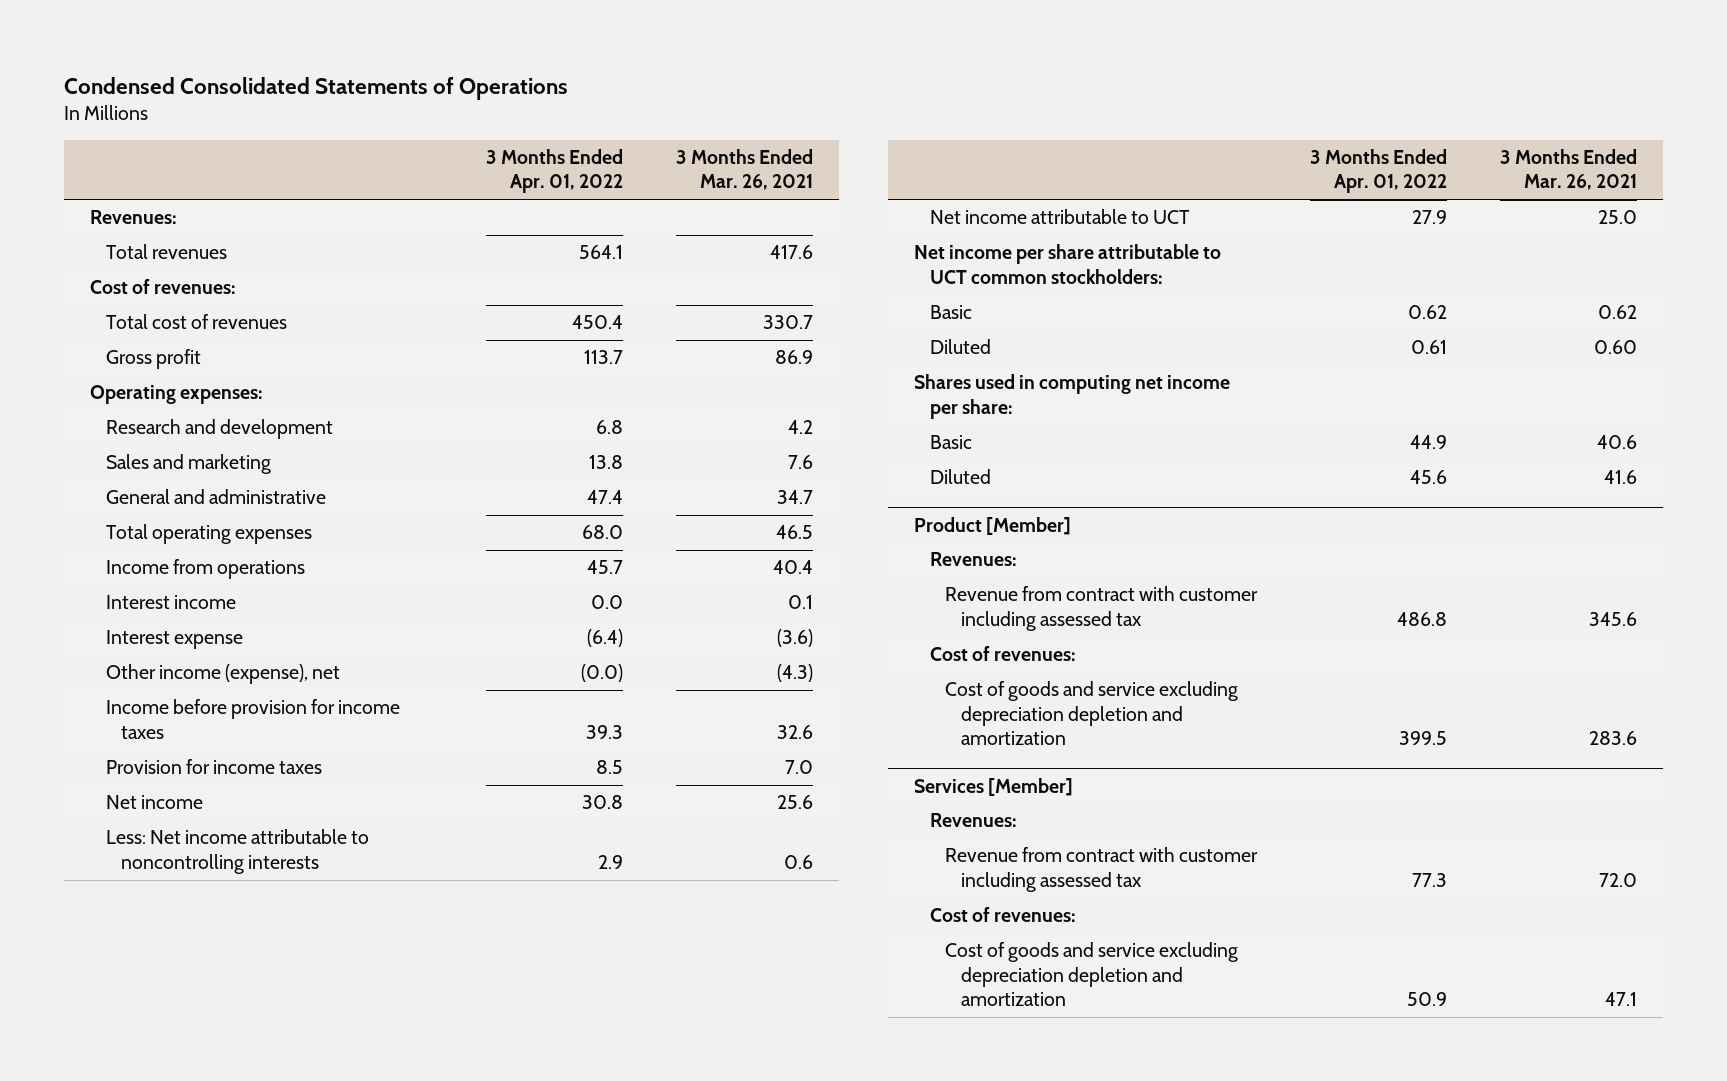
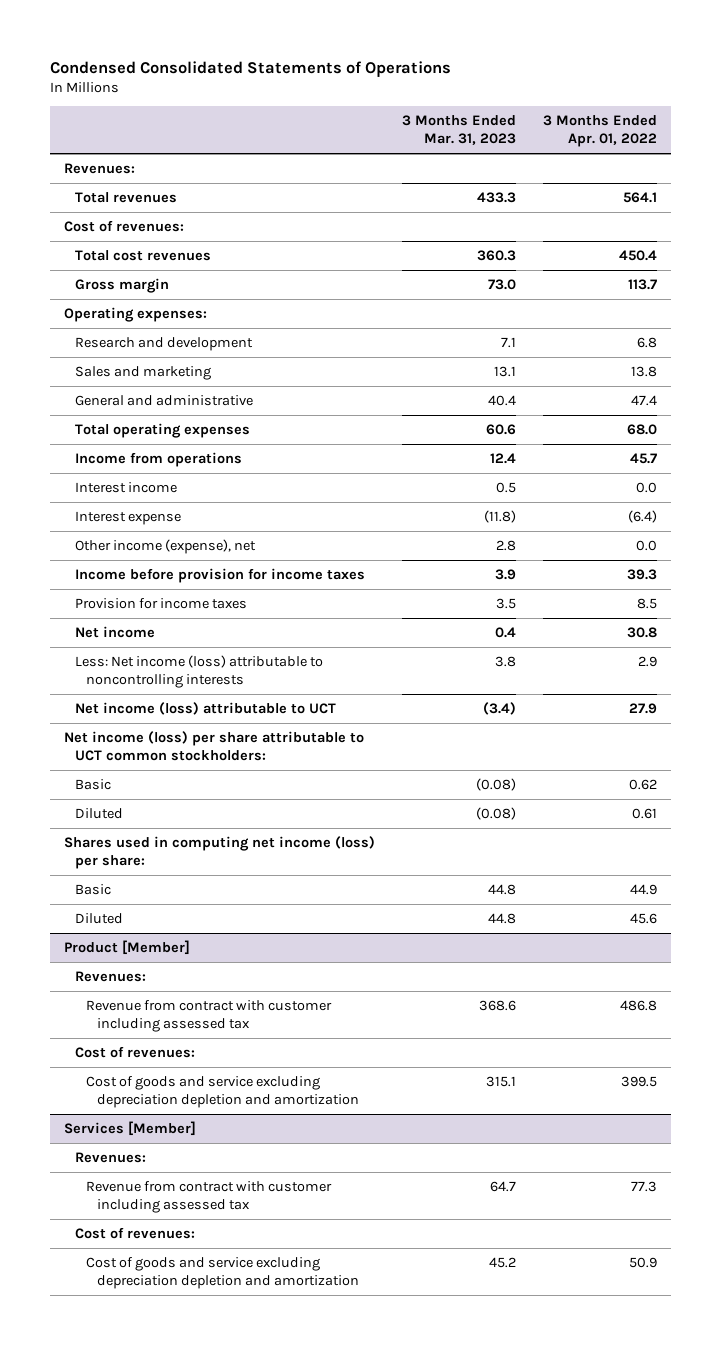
[675,149,813,191] 3 Months Ended Mar. 26, 2021 -> none
none -> [402,115,517,146] 3 Months Ended Mar. 31, 2023
[105,314,287,330] Total cost of revenues -> [74,250,211,262] Total cost revenues
[105,349,201,370] Gross profit -> [74,278,169,294] Gross margin
[581,664,624,683] (0.0) -> [636,540,658,552] 0.0
[105,829,369,874] Less: Net income attributable to noncontrolling interests -> [74,655,323,688] Less: Net income (loss) attributable to noncontrolling interests
[929,209,1190,225] Net income attributable to UCT -> [74,702,336,716] Net income (loss) attributable to UCT
[914,244,1222,284] Net income per share attributable to UCT common stockholders: -> [63,731,364,761] Net income (loss) per share attributable to UCT common stockholders:
[914,374,1231,419] Shares used in computing net income per share: -> [63,836,375,869] Shares used in computing net income (loss) per share:

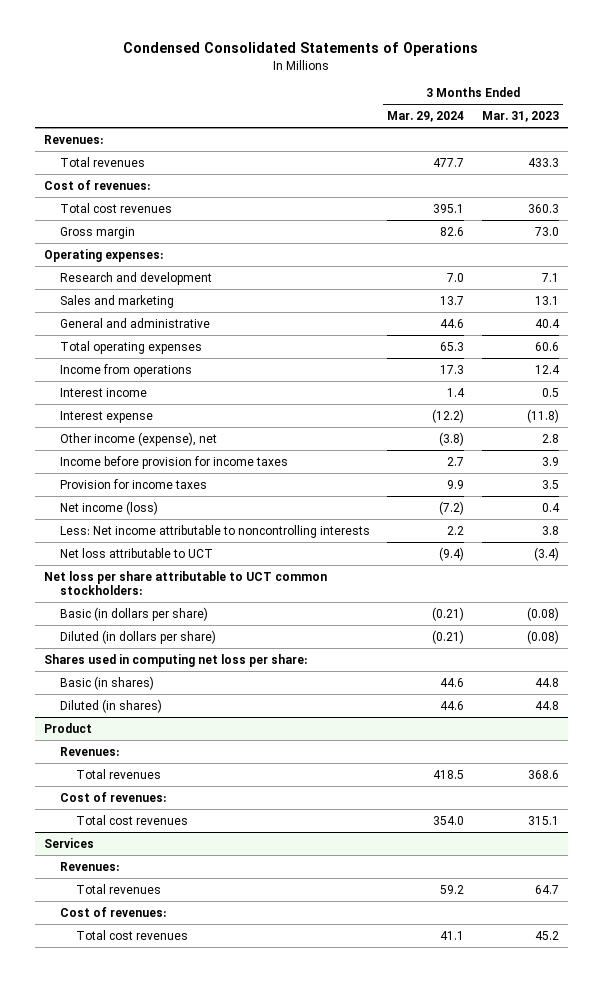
[543,115,658,148] 3 Months Ended Apr. 01, 2022 -> none
none -> [387,111,465,123] Mar. 29, 2024
[74,626,155,639] Net income -> [59,500,158,515] Net income (loss)
[74,655,323,688] Less: Net income (loss) attributable to noncontrolling interests -> [59,524,370,538] Less: Net income attributable to noncontrolling interests
[74,702,336,716] Net income (loss) attributable to UCT -> [59,547,213,558] Net loss attributable to UCT
[63,731,364,761] Net income (loss) per share attributable to UCT common stockholders: -> [43,570,327,595] Net loss per share attributable to UCT common stockholders:
[74,779,111,791] Basic -> [59,606,208,621] Basic (in dollars per share)
[74,808,123,820] Diluted -> [59,629,216,644] Diluted (in dollars per share)
[63,836,375,869] Shares used in computing net income (loss) per share: -> [43,653,307,667] Shares used in computing net loss per share:
[74,884,111,896] Basic -> [59,675,154,690] Basic (in shares)
[74,913,123,925] Diluted -> [59,698,162,713] Diluted (in shares)
[63,940,190,956] Product [Member] -> [43,722,92,733] Product
[85,1000,332,1032] Revenue from contract with customer including assessed tax -> [75,768,161,779] Total revenues
[85,1076,359,1108] Cost of goods and service excluding depreciation depletion and amortization -> [75,814,188,825] Total cost revenues
[63,1121,196,1137] Services [Member] -> [43,837,94,848] Services
[85,1181,332,1213] Revenue from contract with customer including assessed tax -> [75,883,161,894] Total revenues
[85,1257,359,1289] Cost of goods and service excluding depreciation depletion and amortization -> [75,929,188,940] Total cost revenues

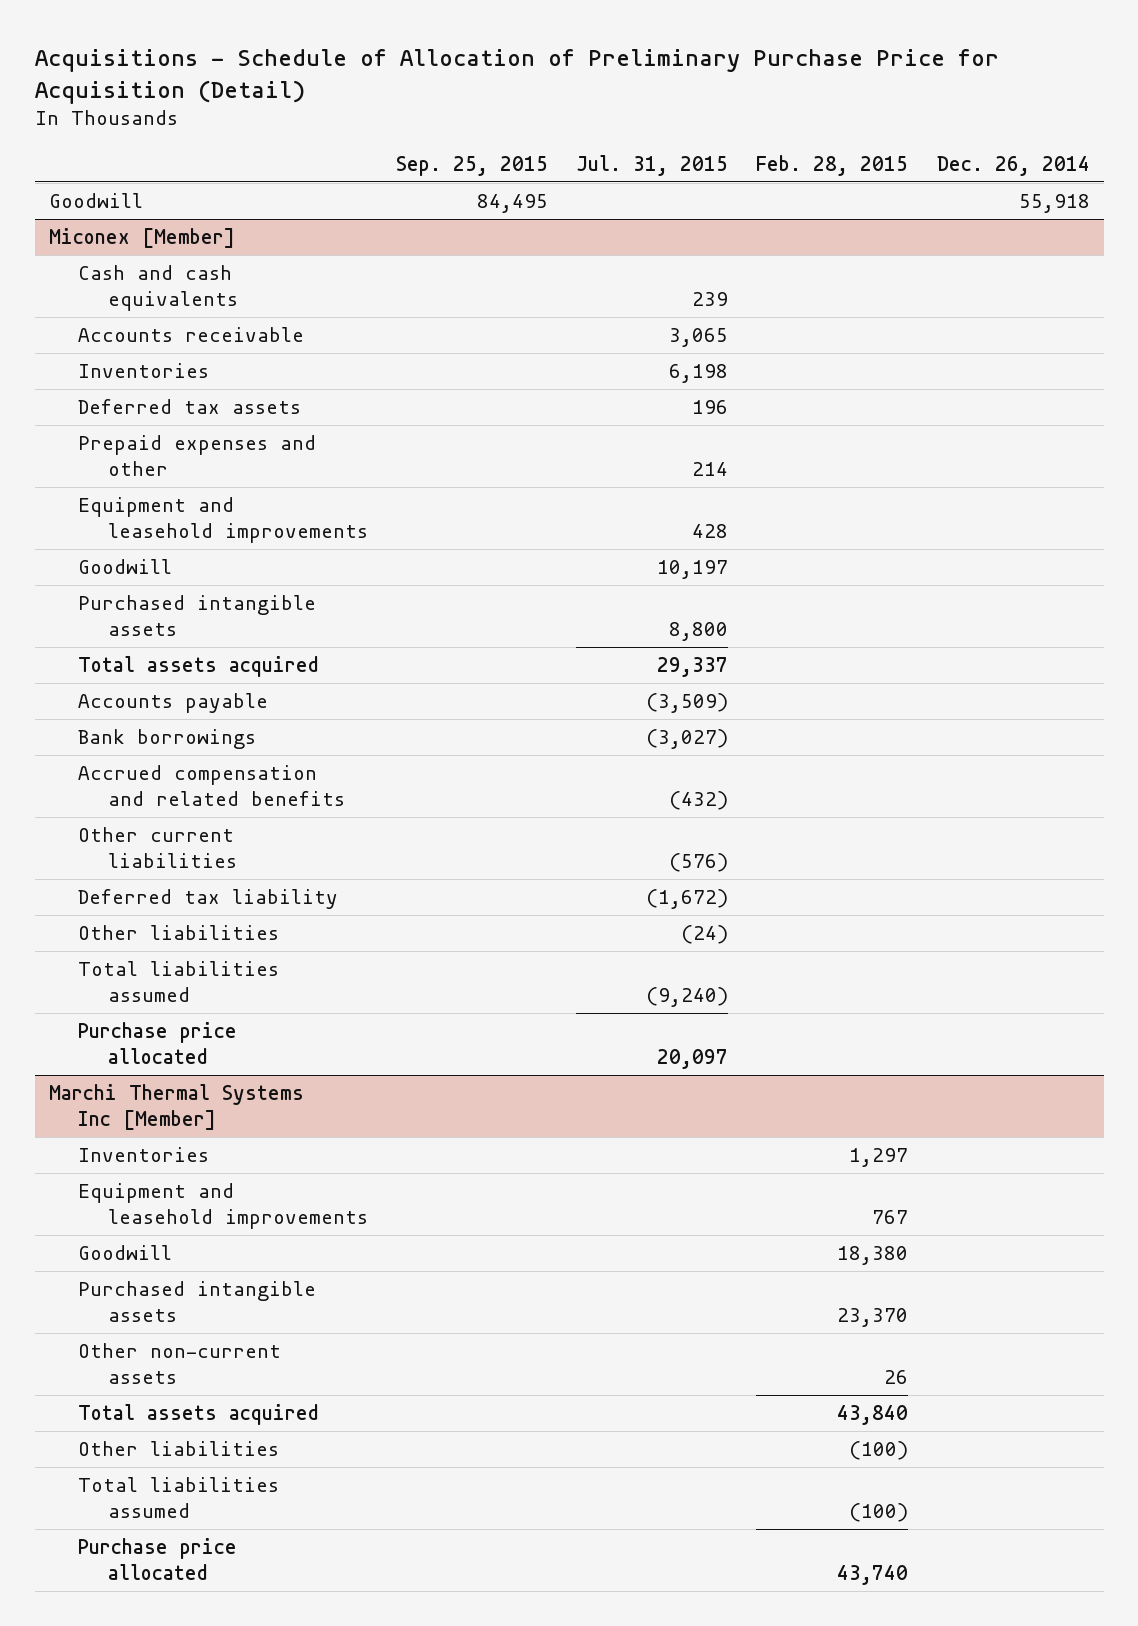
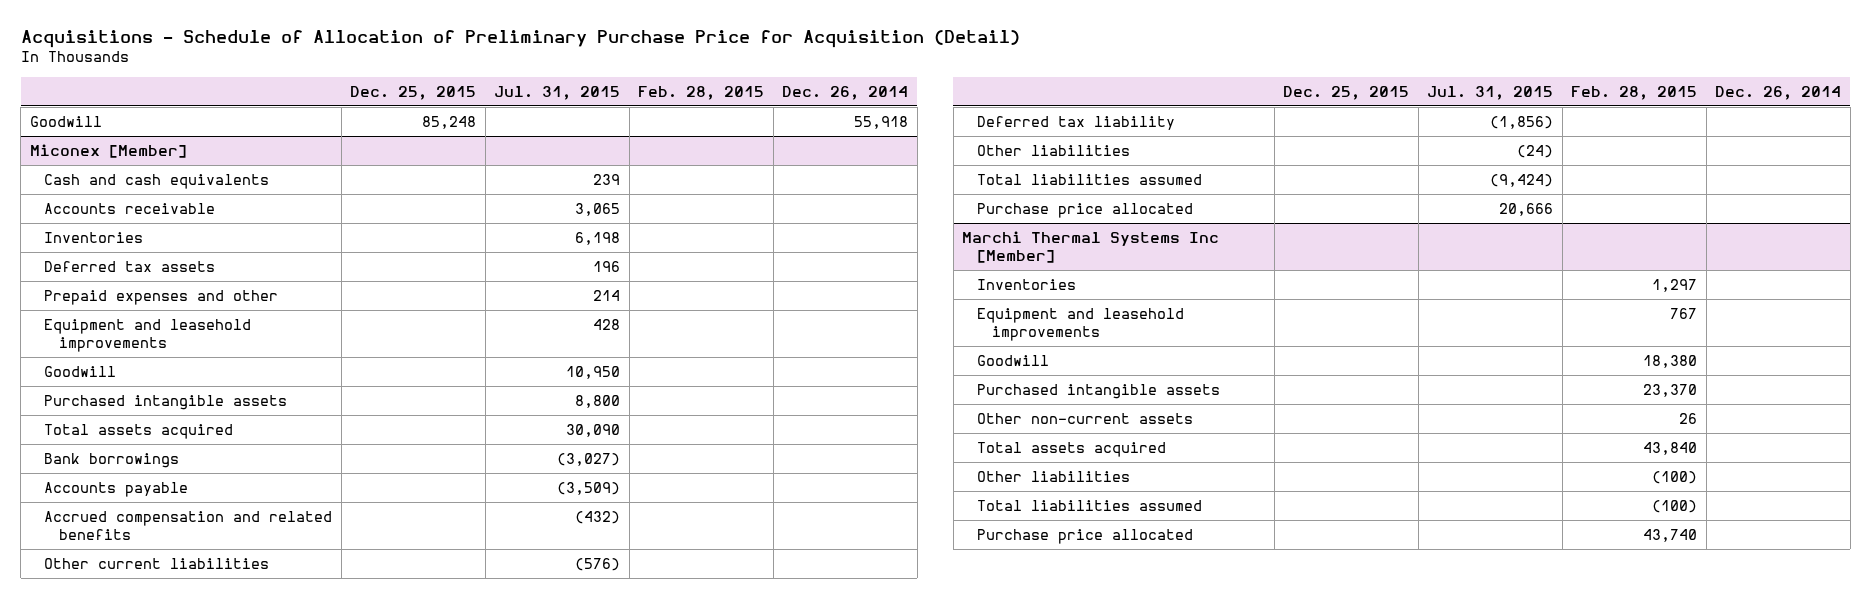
[396,155,549,176] Sep. 25, 2015 -> none
none -> [350,85,477,100] Dec. 25, 2015
[657,560,729,580] 10,197 -> [566,365,621,379] 10,950
[657,657,729,678] 29,337 -> [566,423,621,437] 30,090
[78,693,269,714] Accounts payable -> [44,481,189,497] Accounts payable
[646,889,729,910] (1,672) -> [1490,115,1554,129] (1,856)
[646,987,729,1008] (9,240) -> [1490,173,1554,187] (9,424)
[657,1049,729,1070] 20,097 -> [1499,202,1554,216] 20,666

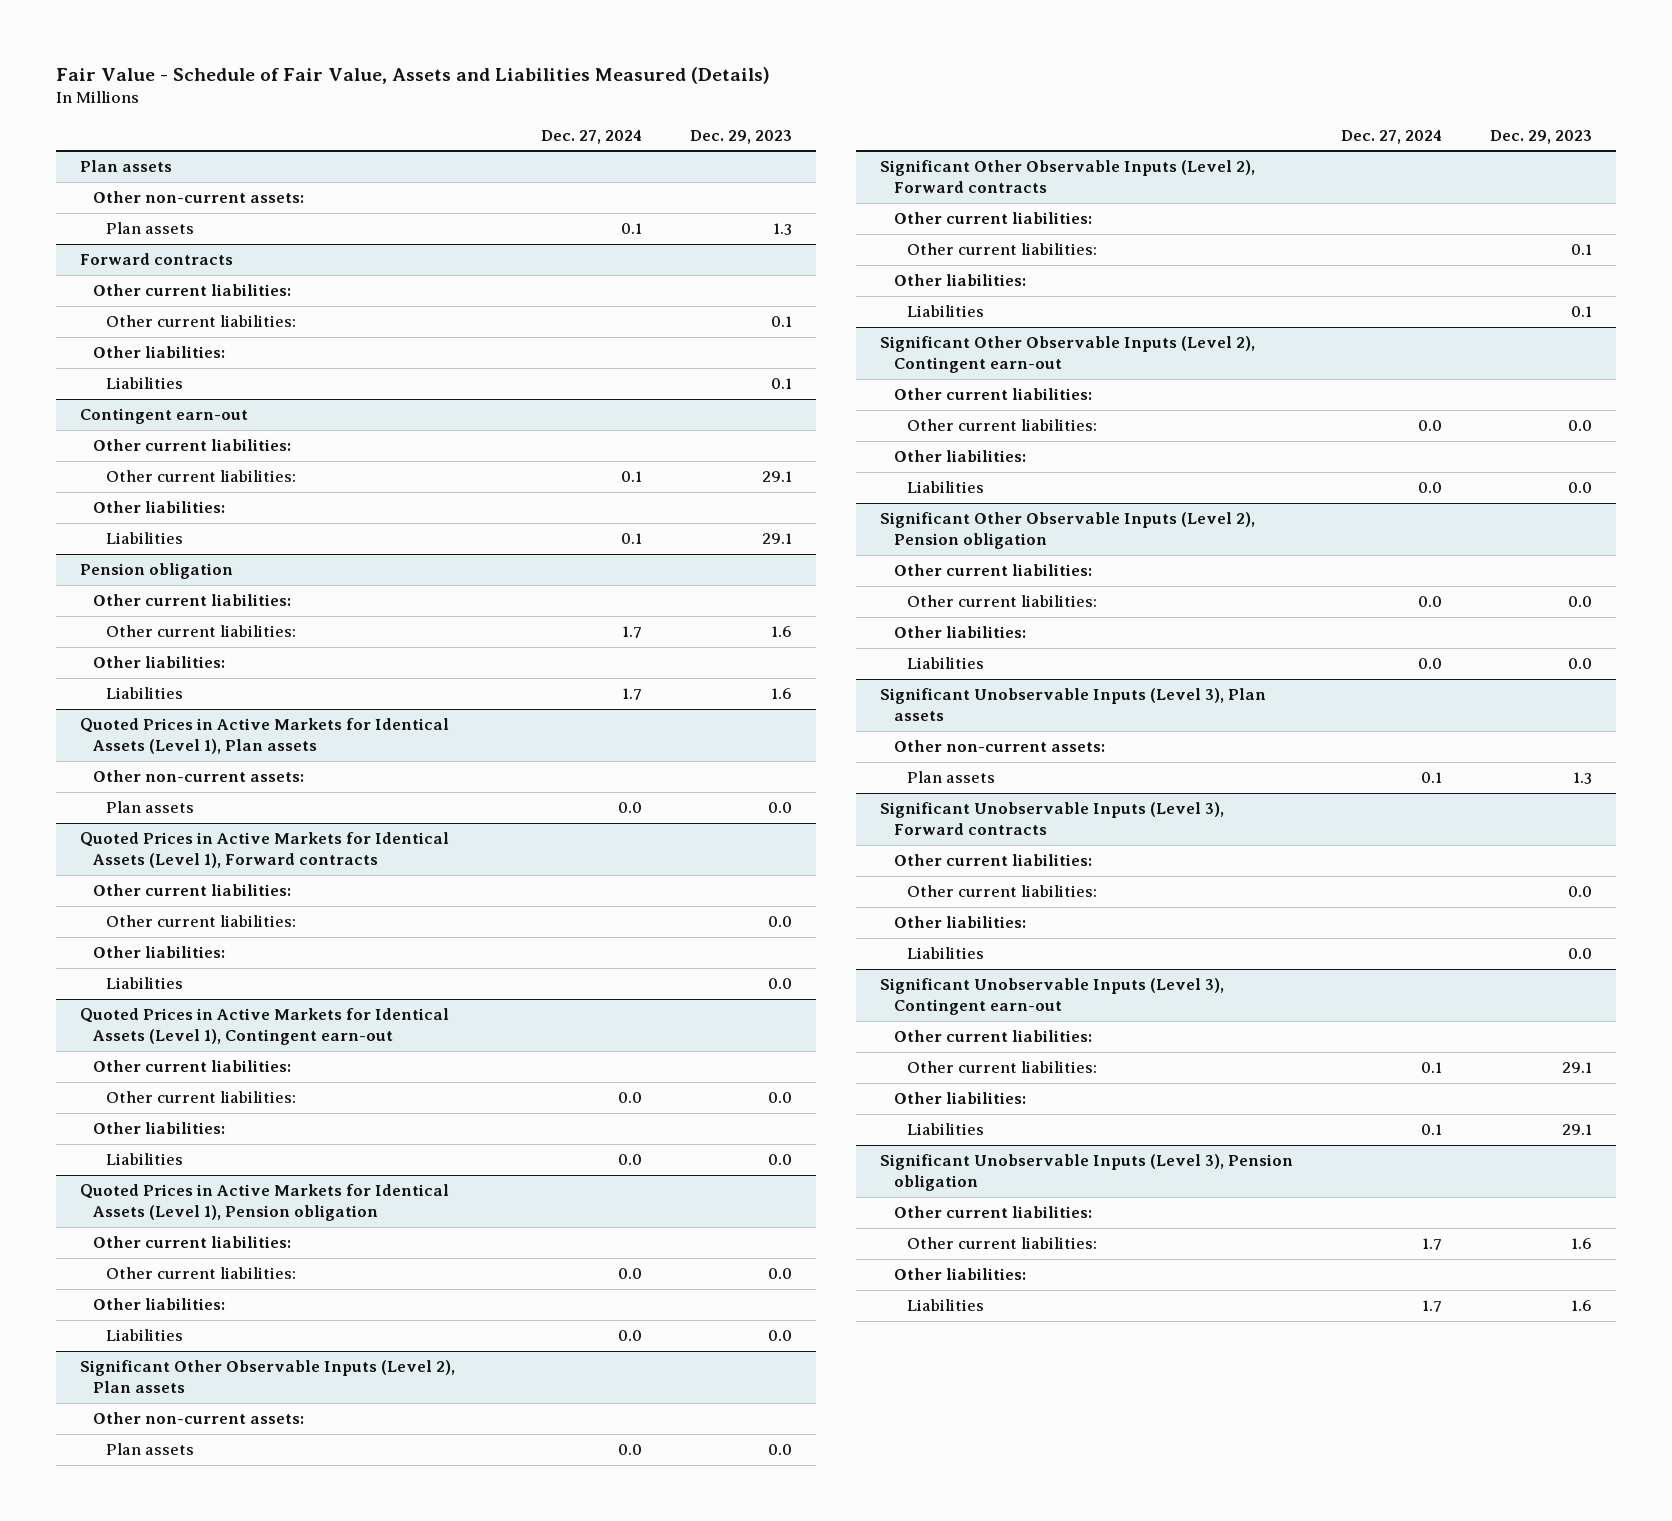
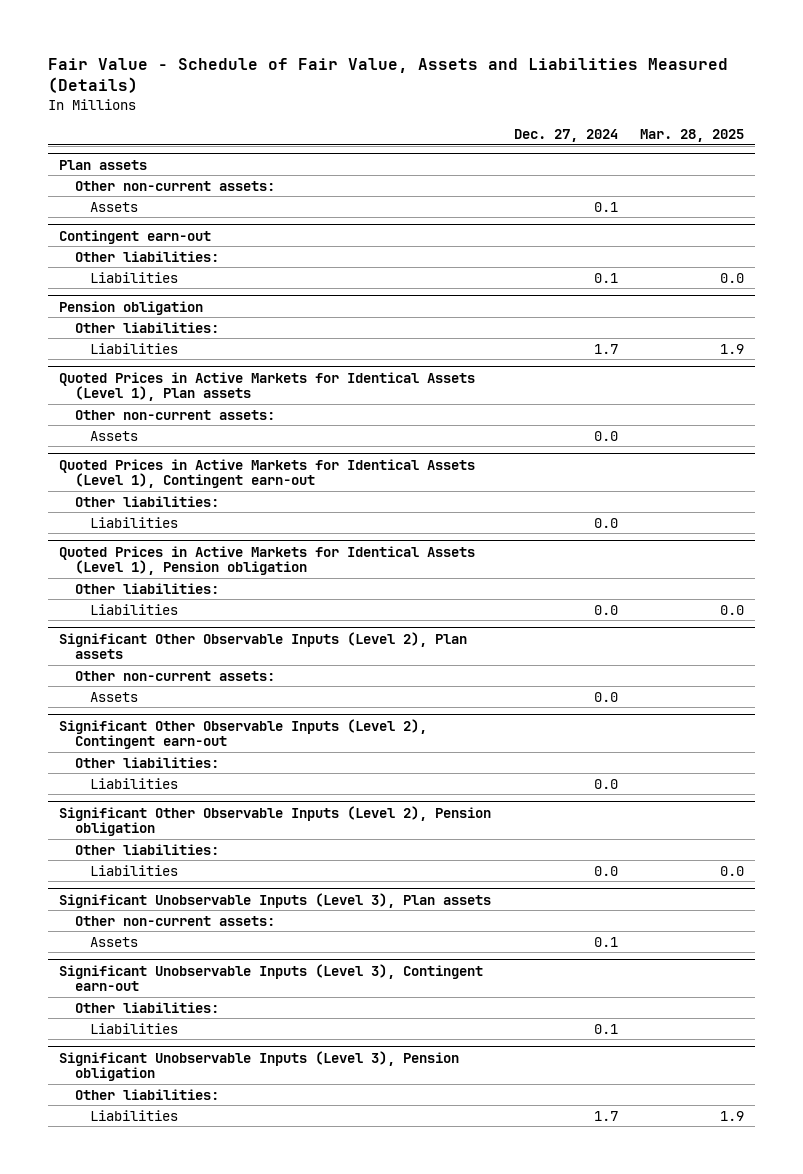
[689,129,792,144] Dec. 29, 2023 -> none
none -> [640,129,745,143] Mar. 28, 2025
[79,253,233,266] Forward contracts -> none
[92,284,291,297] Other current liabilities: -> none
[106,315,297,328] Other current liabilities: -> none
[92,346,225,359] Other liabilities: -> none
[106,377,184,390] Liabilities -> none
[106,222,195,235] Plan assets -> [89,201,138,212] Assets
[92,439,291,452] Other current liabilities: -> none
[106,470,297,483] Other current liabilities: -> none
[92,594,291,607] Other current liabilities: -> none
[106,625,297,638] Other current liabilities: -> none
[79,832,449,869] Quoted Prices in Active Markets for Identical Assets (Level 1), Forward contracts -> none
[92,884,291,897] Other current liabilities: -> none
[106,915,297,928] Other current liabilities: -> none
[92,946,225,959] Other liabilities: -> none
[106,977,184,990] Liabilities -> none
[106,801,195,814] Plan assets -> [89,430,138,441] Assets
[92,1060,291,1073] Other current liabilities: -> none
[106,1091,297,1104] Other current liabilities: -> none
[92,1236,291,1249] Other current liabilities: -> none
[106,1267,297,1280] Other current liabilities: -> none
[880,160,1256,194] Significant Other Observable Inputs (Level 2), Forward contracts -> none
[893,212,1092,225] Other current liabilities: -> none
[906,243,1097,256] Other current liabilities: -> none
[893,274,1026,287] Other liabilities: -> none
[906,305,984,318] Liabilities -> none
[106,1443,195,1456] Plan assets -> [89,691,138,702] Assets
[893,388,1092,401] Other current liabilities: -> none
[906,419,1097,432] Other current liabilities: -> none
[893,564,1092,577] Other current liabilities: -> none
[906,595,1097,608] Other current liabilities: -> none
[880,802,1225,836] Significant Unobservable Inputs (Level 3), Forward contracts -> none
[893,854,1092,867] Other current liabilities: -> none
[906,885,1097,898] Other current liabilities: -> none
[893,916,1026,929] Other liabilities: -> none
[906,947,984,960] Liabilities -> none
[906,771,995,784] Plan assets -> [89,936,138,947] Assets
[893,1030,1092,1043] Other current liabilities: -> none
[906,1061,1097,1074] Other current liabilities: -> none
[893,1206,1092,1219] Other current liabilities: -> none
[906,1237,1097,1250] Other current liabilities: -> none

